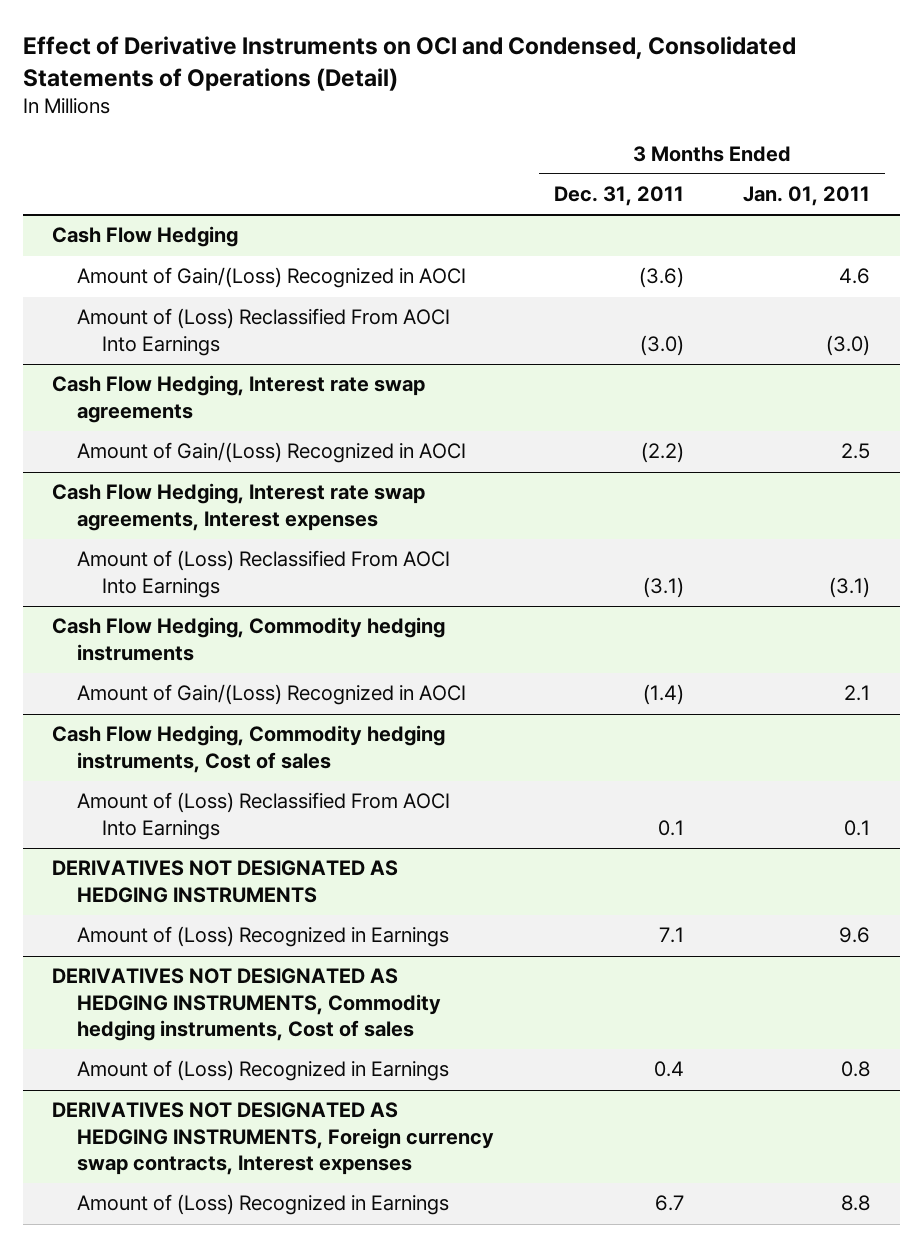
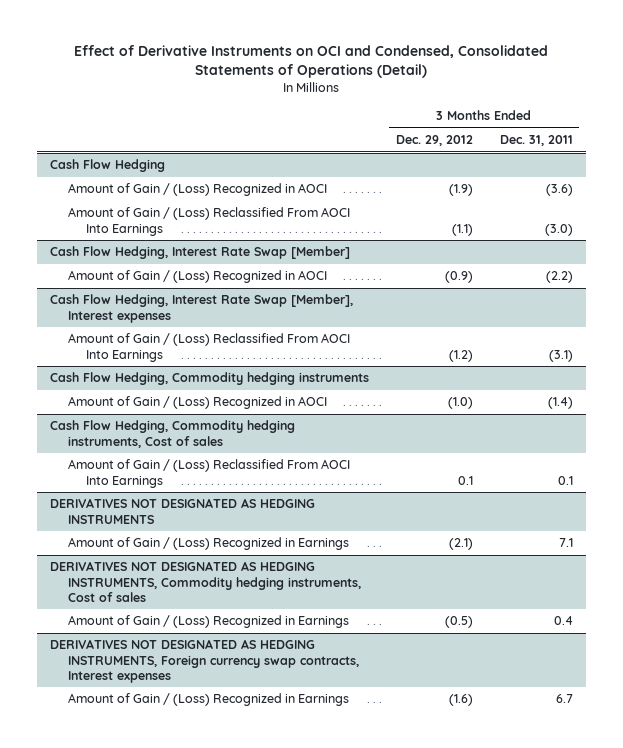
[743,186,871,207] Jan. 01, 2011 -> none
none -> [395,135,473,147] Dec. 29, 2012
[77,267,467,289] Amount of Gain/(Loss) Recognized in AOCI -> [67,183,327,197] Amount of Gain / (Loss) Recognized in AOCI
[77,308,451,356] Amount of (Loss) Reclassified From AOCI Into Earnings -> [67,207,350,236] Amount of Gain / (Loss) Reclassified From AOCI Into Earnings
[52,375,426,423] Cash Flow Hedging, Interest rate swap agreements -> [50,246,351,260] Cash Flow Hedging, Interest Rate Swap [Member]
[77,442,467,464] Amount of Gain/(Loss) Recognized in AOCI -> [67,270,327,284] Amount of Gain / (Loss) Recognized in AOCI
[52,483,426,531] Cash Flow Hedging, Interest rate swap agreements, Interest expenses -> [50,294,354,323] Cash Flow Hedging, Interest Rate Swap [Member], Interest expenses
[77,550,451,598] Amount of (Loss) Reclassified From AOCI Into Earnings -> [67,333,350,362] Amount of Gain / (Loss) Reclassified From AOCI Into Earnings
[77,684,467,706] Amount of Gain/(Loss) Recognized in AOCI -> [67,396,327,410] Amount of Gain / (Loss) Recognized in AOCI
[77,792,451,840] Amount of (Loss) Reclassified From AOCI Into Earnings -> [67,459,350,488] Amount of Gain / (Loss) Reclassified From AOCI Into Earnings
[77,926,450,948] Amount of (Loss) Recognized in Earnings -> [67,537,349,551] Amount of Gain / (Loss) Recognized in Earnings
[77,1060,450,1082] Amount of (Loss) Recognized in Earnings -> [67,615,349,629] Amount of Gain / (Loss) Recognized in Earnings
[77,1194,450,1216] Amount of (Loss) Recognized in Earnings -> [67,693,349,707] Amount of Gain / (Loss) Recognized in Earnings

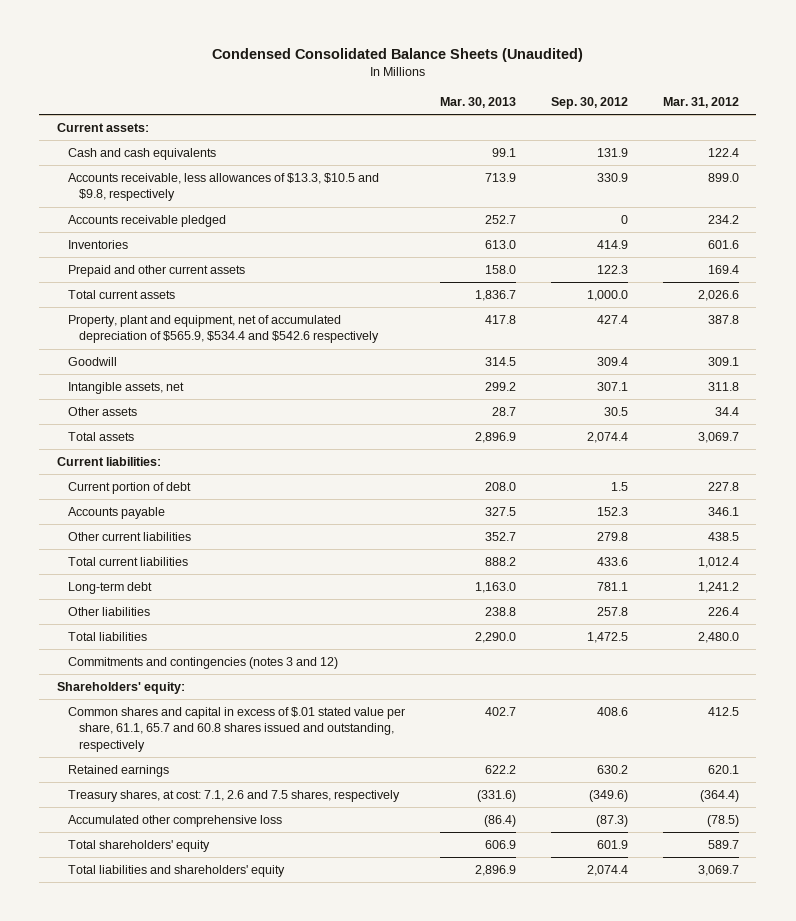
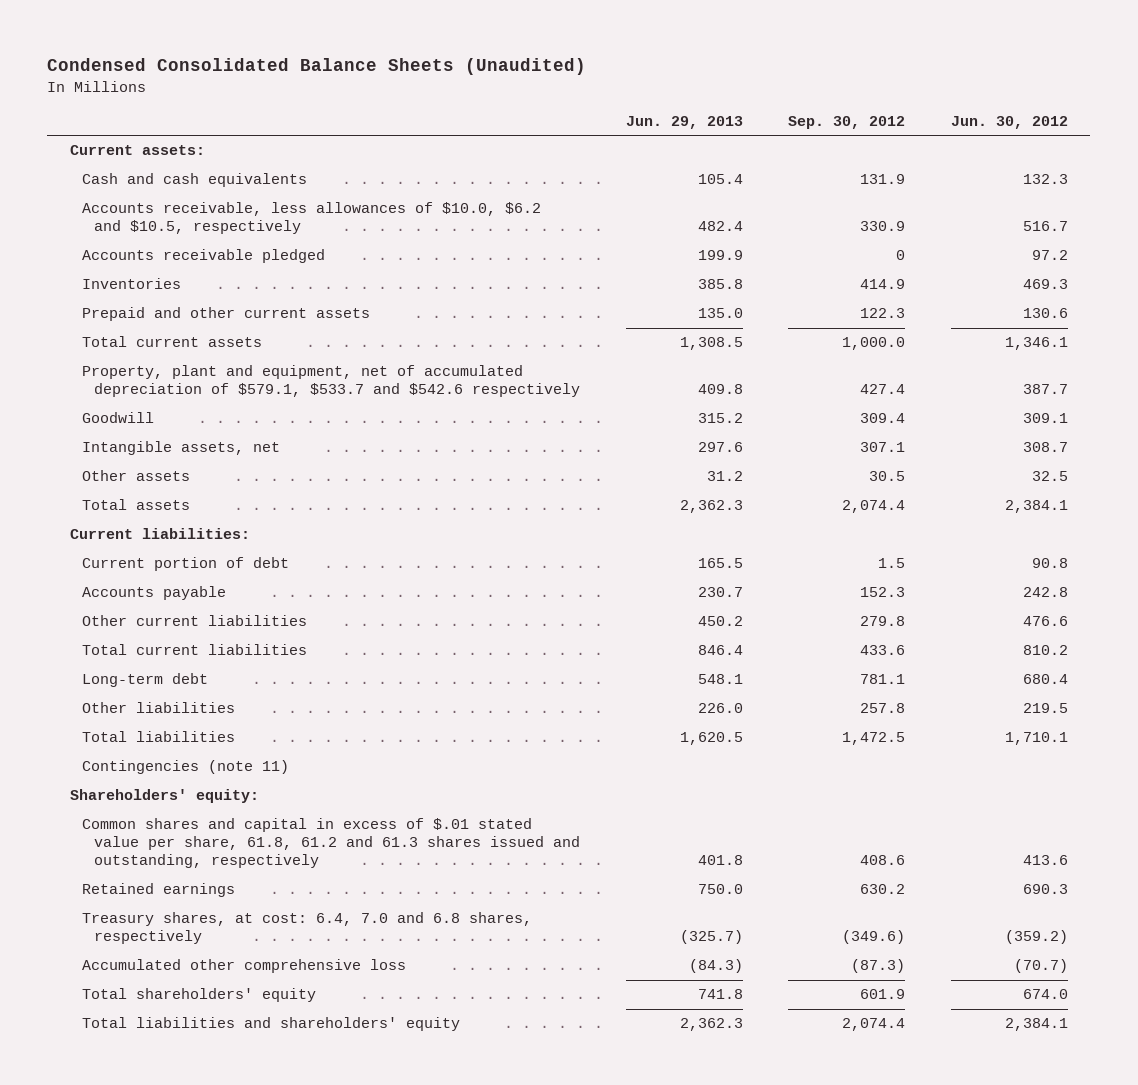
[439,96,516,108] Mar. 30, 2013 -> none
[662,96,739,108] Mar. 31, 2012 -> none
none -> [625,116,743,130] Jun. 29, 2013
none -> [950,116,1068,130] Jun. 30, 2012
[67,173,379,202] Accounts receivable, less allowances of $13.3, $10.5 and $9.8, respectively -> [82,202,542,235] Accounts receivable, less allowances of $10.0, $6.2 and $10.5, respectively
[67,315,379,344] Property, plant and equipment, net of accumulated depreciation of $565.9, $534.4 and $542.6 respectively -> [82,365,581,398] Property, plant and equipment, net of accumulated depreciation of $579.1, $533.7 and $542.6 respectively
[67,657,338,670] Commitments and contingencies (notes 3 and 12) -> [82,760,290,775] Contingencies (note 11)
[67,707,405,752] Common shares and capital in excess of $.01 stated value per share, 61.1, 65.7 and 60.8 shares issued and outstanding, respectively -> [82,818,581,869] Common shares and capital in excess of $.01 stated value per share, 61.8, 61.2 and 61.3 shares issued and outstanding, respectively
[67,790,400,803] Treasury shares, at cost: 7.1, 2.6 and 7.5 shares, respectively -> [82,912,533,945] Treasury shares, at cost: 6.4, 7.0 and 6.8 shares, respectively

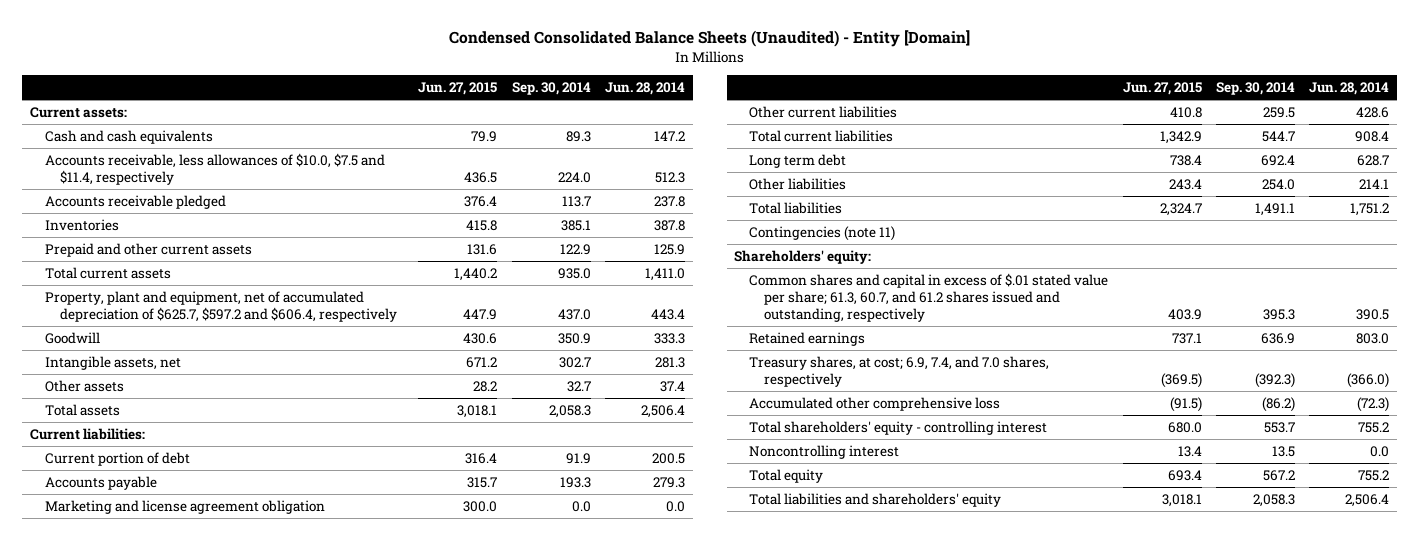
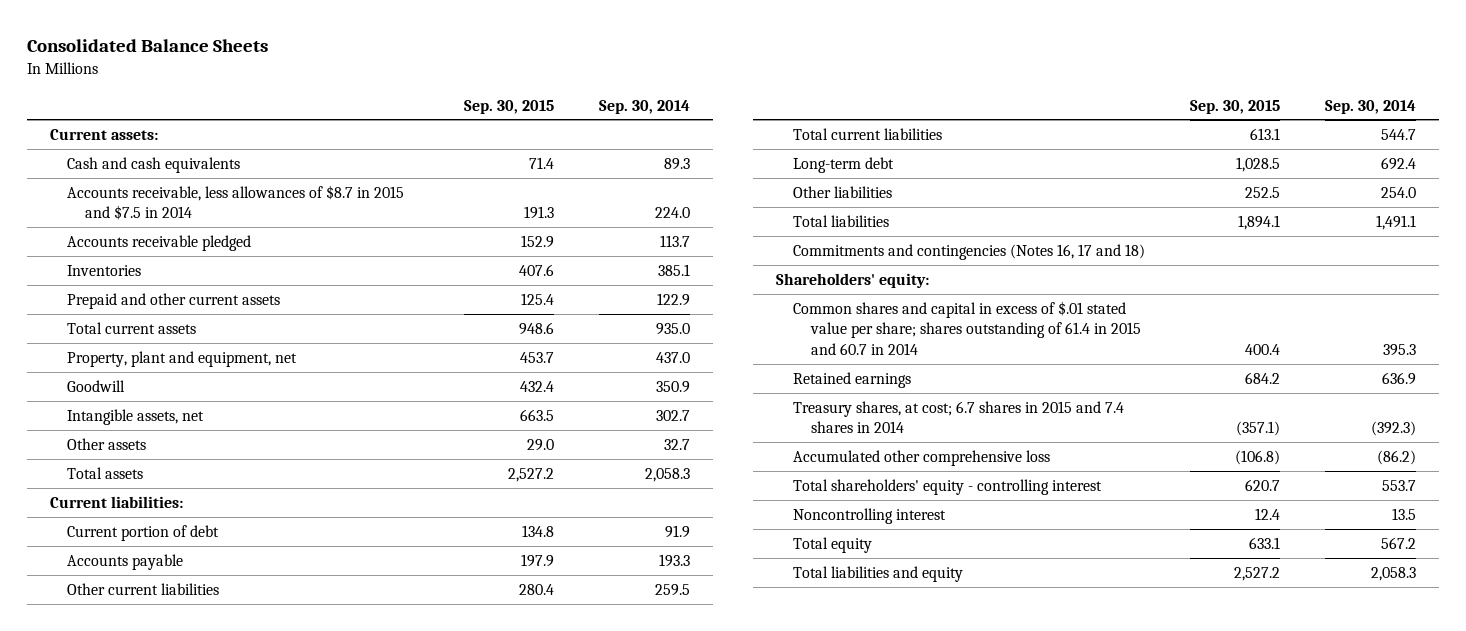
[448,30,970,48] Condensed Consolidated Balance Sheets (Unaudited) - Entity [Domain] -> [27,39,269,53] Consolidated Balance Sheets
[418,82,498,96] Jun. 27, 2015 -> none
[605,82,686,96] Jun. 28, 2014 -> none
none -> [464,99,555,114] Sep. 30, 2015
[44,152,385,186] Accounts receivable, less allowances of $10.0, $7.5 and $11.4, respectively -> [67,184,405,221] Accounts receivable, less allowances of $8.7 in 2015 and $7.5 in 2014
[44,290,398,323] Property, plant and equipment, net of accumulated depreciation of $625.7, $597.2 and $606.4, respectively -> [67,350,298,367] Property, plant and equipment, net
[44,499,325,514] Marketing and license agreement obligation -> none
[749,153,847,168] Long term debt -> [793,156,895,173] Long-term debt
[749,225,896,241] Contingencies (note 11) -> [793,243,1146,260] Commitments and contingencies (Notes 16, 17 and 18)
[749,272,1109,323] Common shares and capital in excess of $.01 stated value per share; 61.3, 60.7, and 61.2 shares issued and outstanding, respectively -> [793,300,1141,355] Common shares and capital in excess of $.01 stated value per share; shares outstanding of 61.4 in 2015 and 60.7 in 2014
[749,355,1050,388] Treasury shares, at cost; 6.9, 7.4, and 7.0 shares, respectively -> [793,400,1125,434] Treasury shares, at cost; 6.7 shares in 2015 and 7.4 shares in 2014
[749,492,1002,507] Total liabilities and shareholders' equity -> [793,565,964,582] Total liabilities and equity

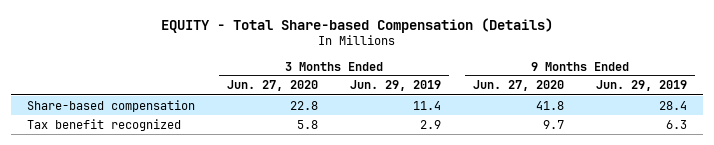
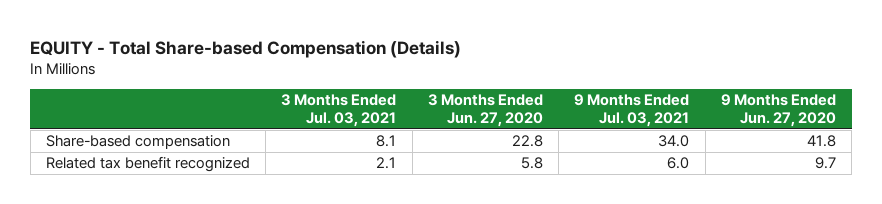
[349,80,441,92] Jun. 29, 2019 -> none
[595,80,687,92] Jun. 29, 2019 -> none
none -> [281,94,397,128] 3 Months Ended Jul. 03, 2021
none -> [574,94,690,128] 9 Months Ended Jul. 03, 2021
[27,118,182,131] Tax benefit recognized -> [45,156,250,173] Related tax benefit recognized

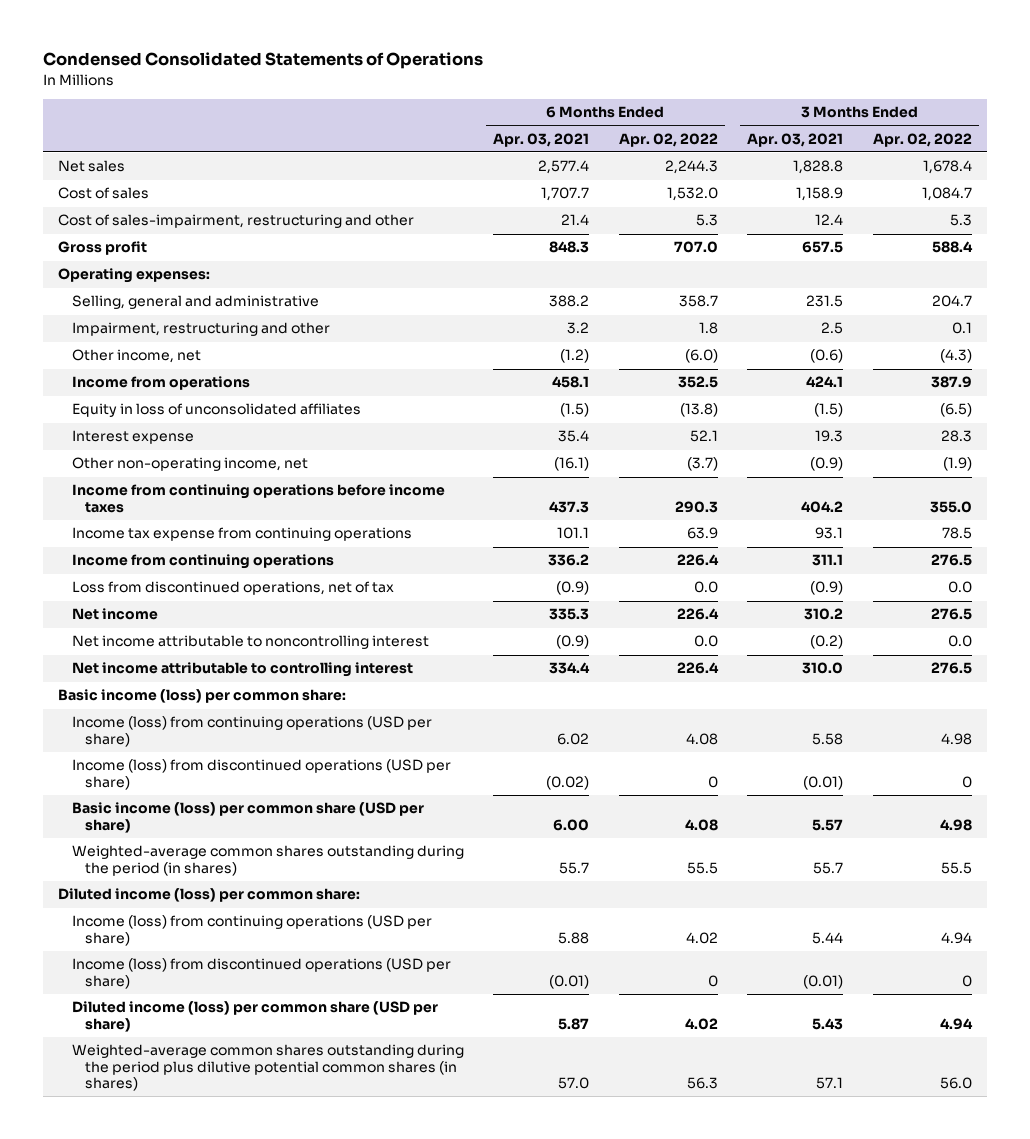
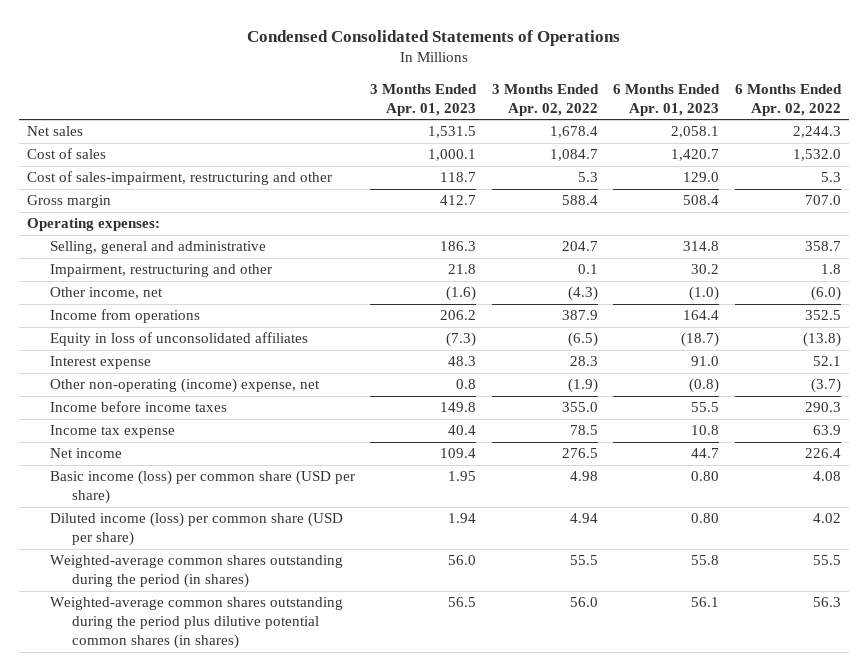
[493,132,590,147] Apr. 03, 2021 -> none
[747,132,844,147] Apr. 03, 2021 -> none
none -> [370,83,478,116] 3 Months Ended Apr. 01, 2023
none -> [613,83,721,116] 6 Months Ended Apr. 01, 2023
[58,241,148,256] Gross profit -> [27,195,112,209] Gross margin
[71,554,334,570] Income from continuing operations -> none
[71,581,394,596] Loss from discontinued operations, net of tax -> none
[71,457,308,472] Other non-operating income, net -> [49,378,320,394] Other non-operating (income) expense, net
[71,484,445,513] Income from continuing operations before income taxes -> [49,401,227,413] Income before income taxes
[71,527,412,542] Income tax expense from continuing operations -> [49,425,175,439] Income tax expense
[71,635,429,650] Net income attributable to noncontrolling interest -> none
[71,662,413,678] Net income attributable to controlling interest -> none
[58,689,347,704] Basic income (loss) per common share: -> none
[71,716,432,747] Income (loss) from continuing operations (USD per share) -> none
[71,759,451,790] Income (loss) from discontinued operations (USD per share) -> none
[58,888,361,903] Diluted income (loss) per common share: -> none
[71,915,432,946] Income (loss) from continuing operations (USD per share) -> none
[71,958,451,989] Income (loss) from discontinued operations (USD per share) -> none
[71,845,464,876] Weighted-average common shares outstanding during the period (in shares) -> [49,555,343,589] Weighted-average common shares outstanding during the period (in shares)

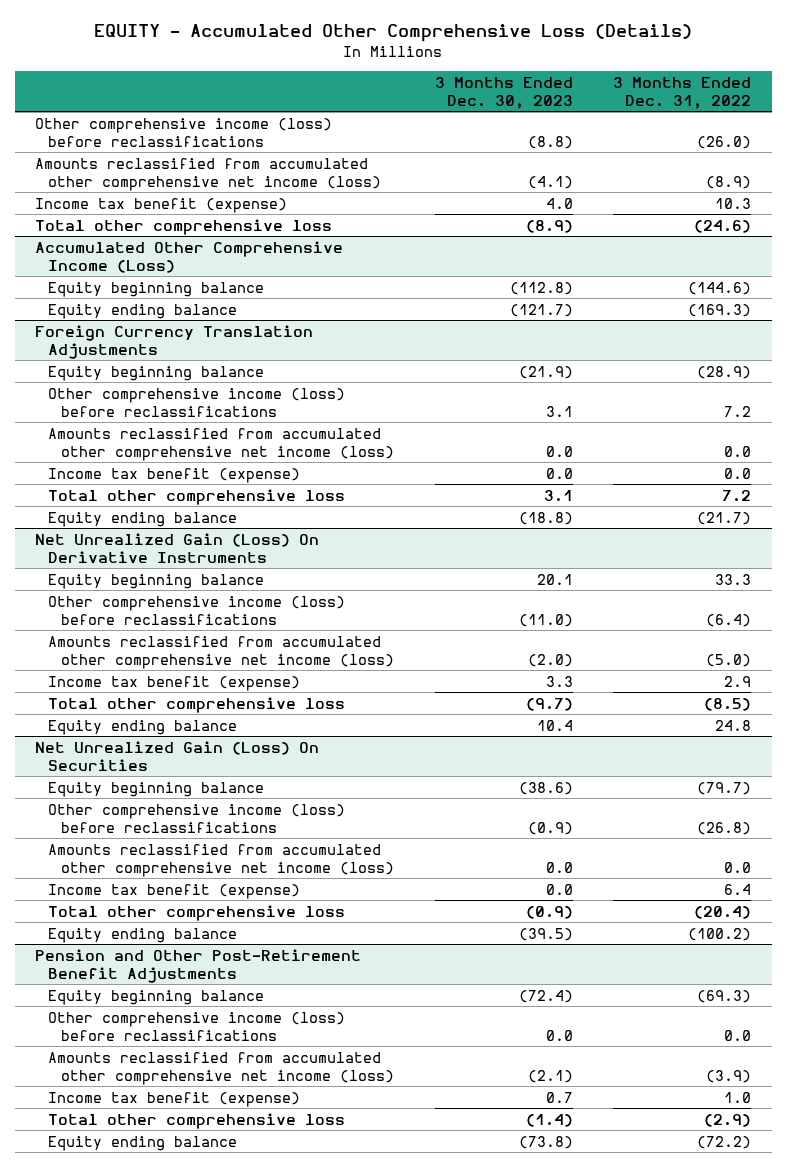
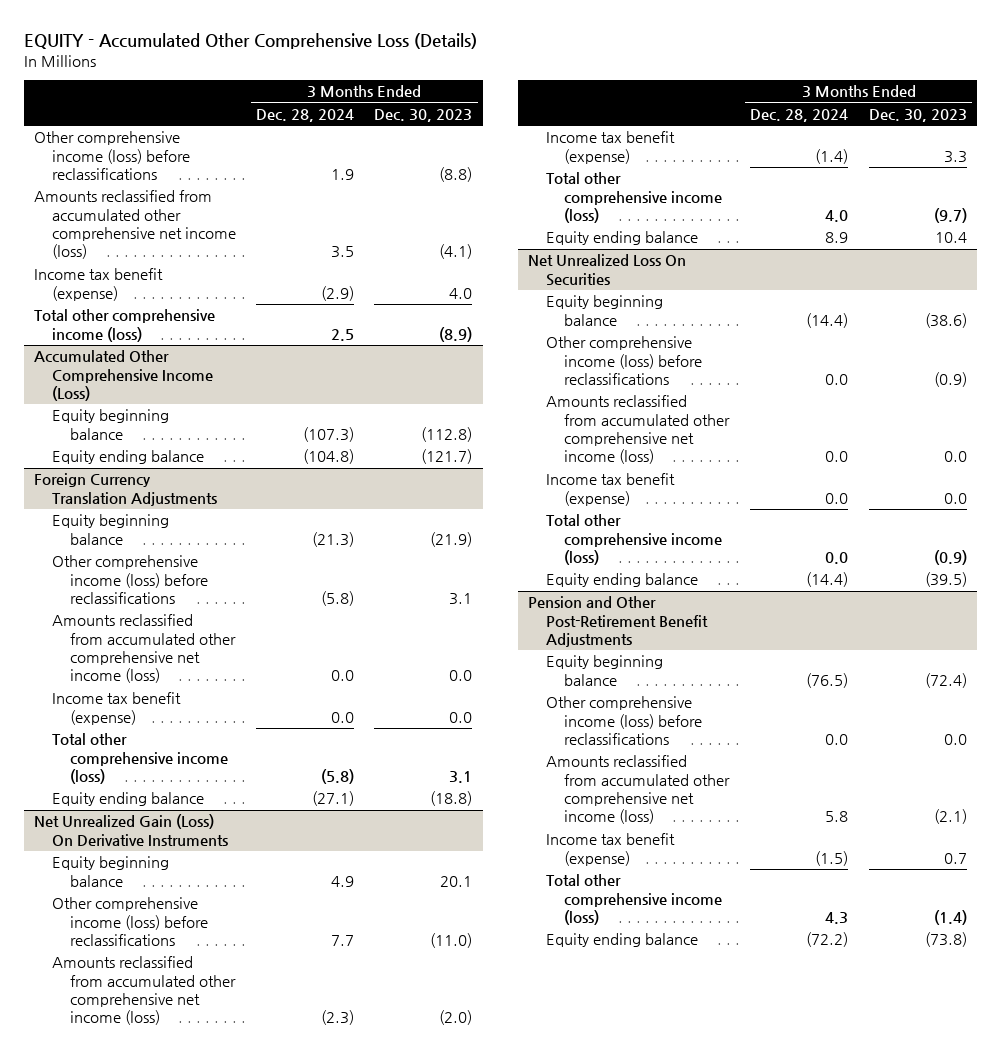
[613,76,752,109] 3 Months Ended Dec. 31, 2022 -> none
none -> [256,108,355,122] Dec. 28, 2024
[34,218,332,235] Total other comprehensive loss -> [34,309,216,342] Total other comprehensive income (loss)
[48,488,346,505] Total other comprehensive loss -> [52,733,229,784] Total other comprehensive income (loss)
[48,696,346,713] Total other comprehensive loss -> [546,172,723,223] Total other comprehensive income (loss)
[34,740,319,771] Net Unrealized Gain (Loss) On Securities -> [528,254,687,286] Net Unrealized Loss On Securities
[48,904,346,921] Total other comprehensive loss -> [546,514,723,565] Total other comprehensive income (loss)
[48,1112,346,1129] Total other comprehensive loss -> [546,874,723,925] Total other comprehensive income (loss)

